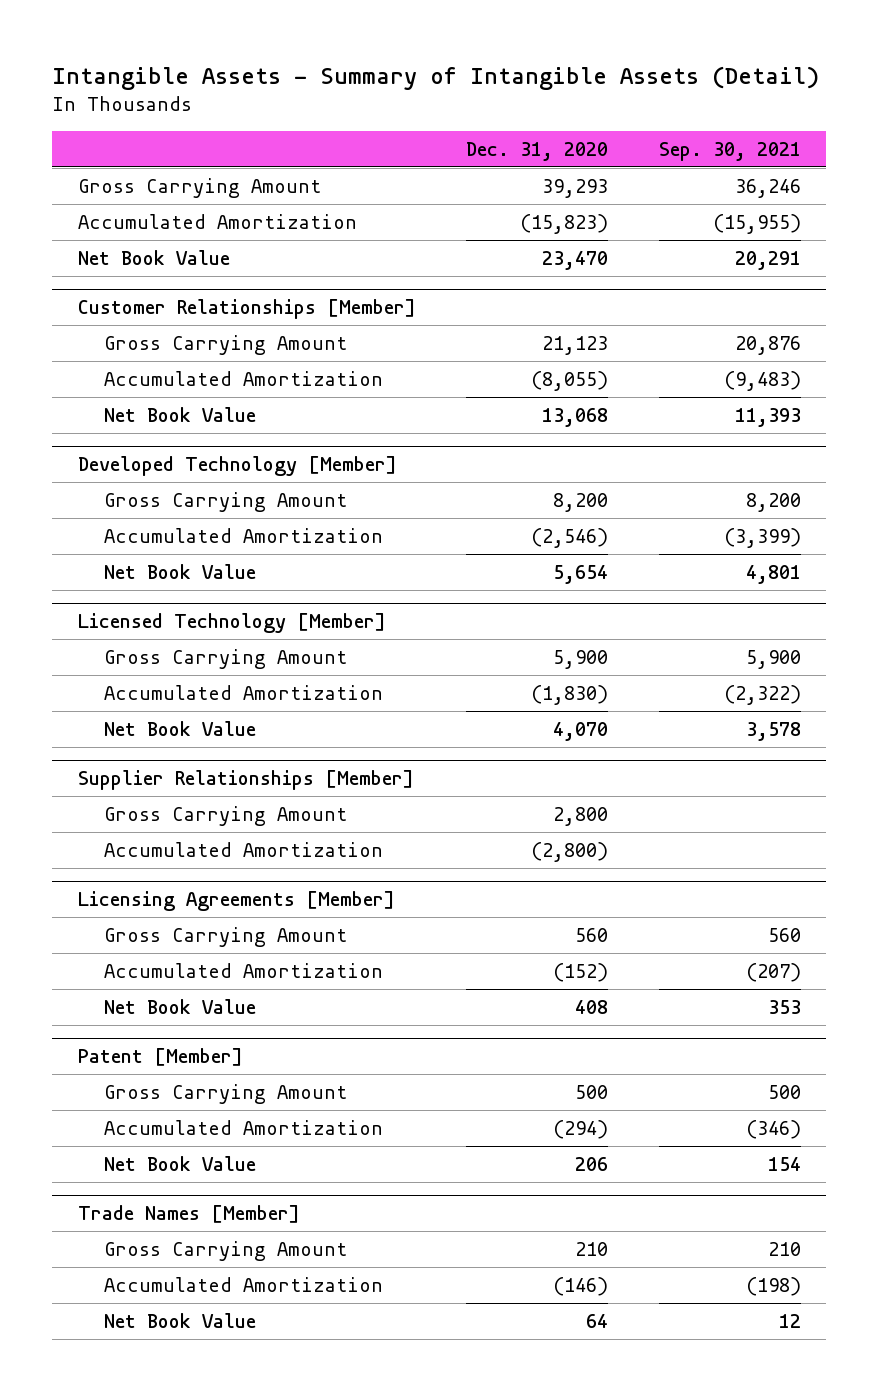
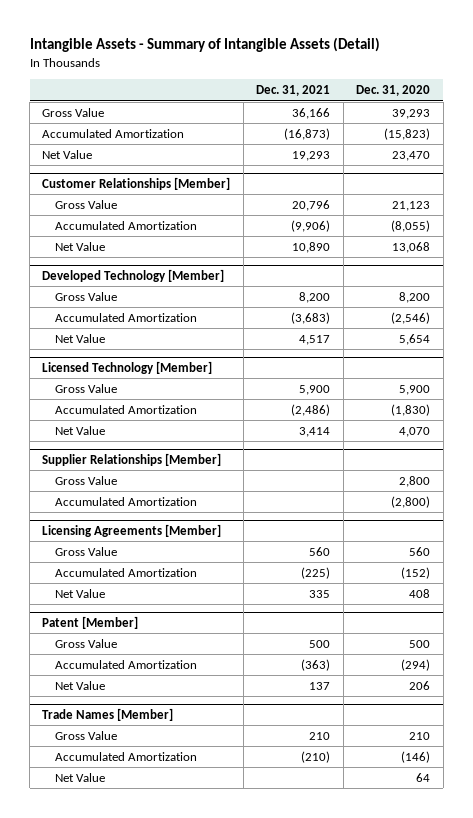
[658,142,801,162] Sep. 30, 2021 -> none
none -> [256,85,331,97] Dec. 31, 2021
[77,177,321,198] Gross Carrying Amount -> [42,107,105,117] Gross Value
[77,249,230,265] Net Book Value -> [42,149,93,159] Net Value
[104,334,348,355] Gross Carrying Amount -> [55,199,118,209] Gross Value
[104,406,257,422] Net Book Value -> [55,241,106,251] Net Value
[104,491,348,512] Gross Carrying Amount -> [55,291,118,301] Gross Value
[104,563,257,579] Net Book Value -> [55,333,106,343] Net Value
[104,648,348,669] Gross Carrying Amount -> [55,383,118,393] Gross Value
[104,720,257,736] Net Book Value -> [55,425,106,435] Net Value
[104,805,348,826] Gross Carrying Amount -> [55,475,118,485] Gross Value
[104,926,348,947] Gross Carrying Amount -> [55,546,118,556] Gross Value
[104,998,257,1014] Net Book Value -> [55,588,106,598] Net Value
[104,1083,348,1104] Gross Carrying Amount -> [55,638,118,648] Gross Value
[104,1155,257,1171] Net Book Value -> [55,680,106,690] Net Value
[104,1240,348,1261] Gross Carrying Amount -> [55,730,118,740] Gross Value
[104,1312,257,1328] Net Book Value -> [55,772,106,782] Net Value

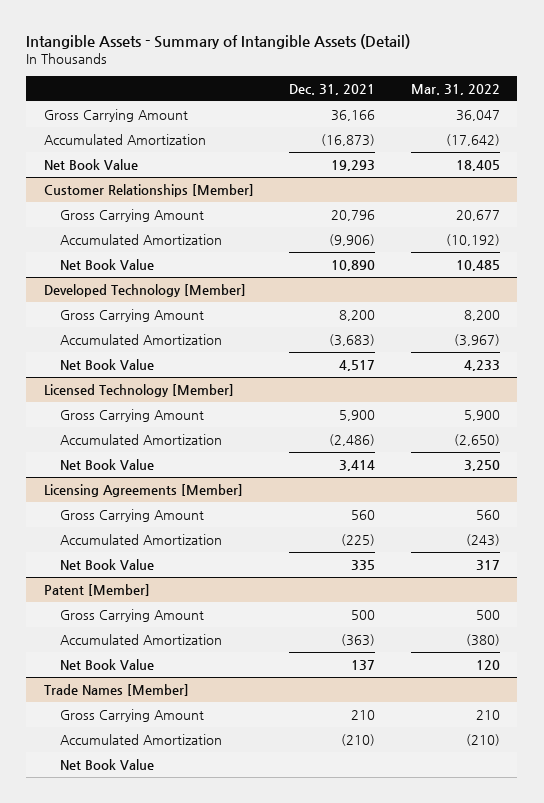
[356,85,431,97] Dec. 31, 2020 -> none
none -> [410,83,500,95] Mar. 31, 2022
[42,107,105,117] Gross Value -> [44,108,189,122] Gross Carrying Amount
[42,149,93,159] Net Value -> [44,158,139,170] Net Book Value
[55,199,118,209] Gross Value -> [60,208,205,222] Gross Carrying Amount
[55,241,106,251] Net Value -> [60,258,155,270] Net Book Value
[55,291,118,301] Gross Value -> [60,308,205,322] Gross Carrying Amount
[55,333,106,343] Net Value -> [60,358,155,370] Net Book Value
[55,383,118,393] Gross Value -> [60,408,205,422] Gross Carrying Amount
[42,452,222,466] Supplier Relationships [Member] -> none
[55,475,118,485] Gross Value -> none
[55,496,198,506] Accumulated Amortization -> none
[55,425,106,435] Net Value -> [60,458,155,470] Net Book Value
[55,546,118,556] Gross Value -> [60,508,205,522] Gross Carrying Amount
[55,588,106,598] Net Value -> [60,558,155,570] Net Book Value
[55,638,118,648] Gross Value -> [60,608,205,622] Gross Carrying Amount
[55,680,106,690] Net Value -> [60,658,155,670] Net Book Value
[55,730,118,740] Gross Value -> [60,708,205,722] Gross Carrying Amount
[55,772,106,782] Net Value -> [60,758,155,770] Net Book Value

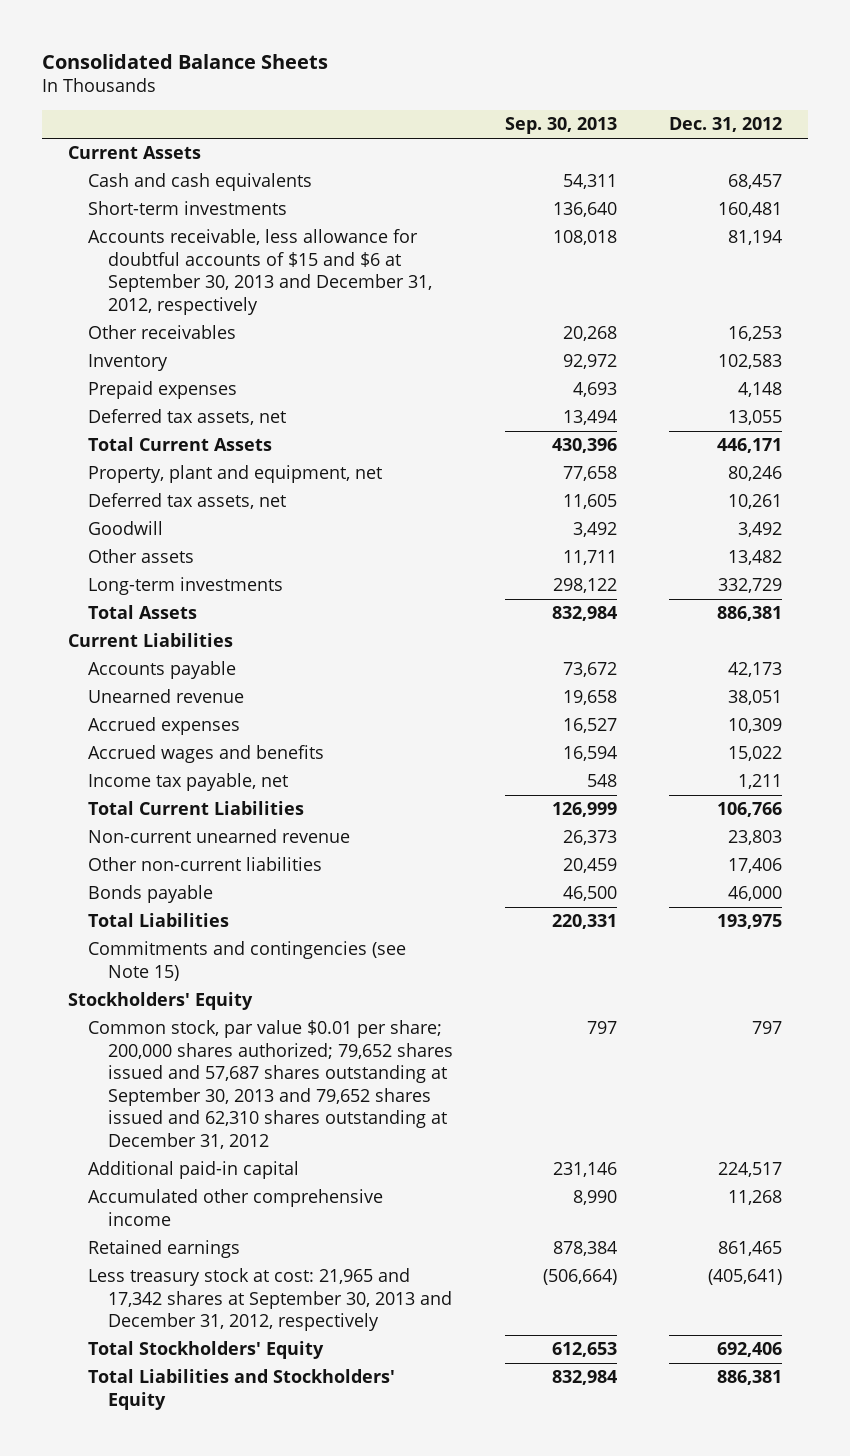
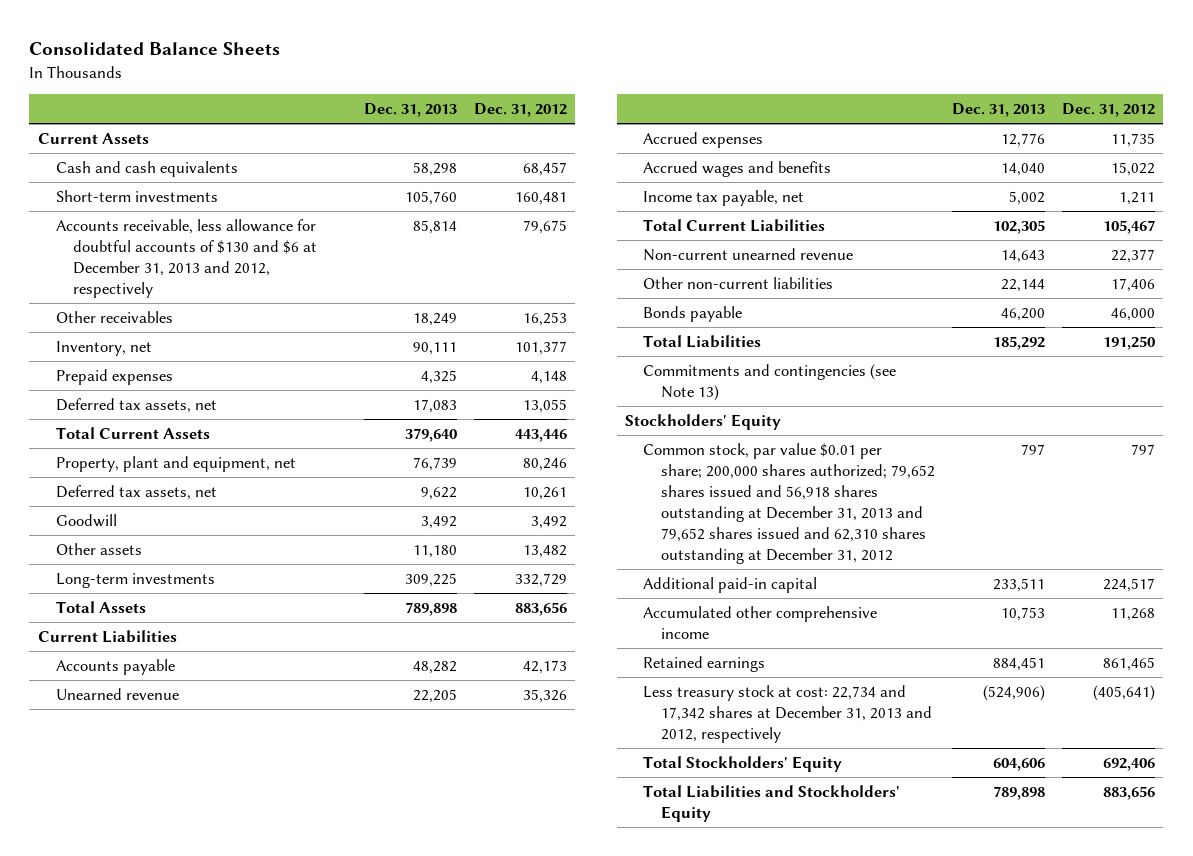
[505,117,618,135] Sep. 30, 2013 -> none
none -> [364,103,458,118] Dec. 31, 2013
[88,229,433,315] Accounts receivable, less allowance for doubtful accounts of $15 and $6 at September 30, 2013 and December 31, 2012, respectively -> [55,218,318,298] Accounts receivable, less allowance for doubtful accounts of $130 and $6 at December 31, 2013 and 2012, respectively
[727,230,782,246] 81,194 -> [523,219,568,234] 79,675
[88,354,169,372] Inventory -> [55,340,152,356] Inventory, net
[717,354,782,370] 102,583 -> [515,340,568,355] 101,377
[716,438,782,454] 446,171 -> [515,428,568,442] 443,446
[716,606,782,622] 886,381 -> [515,601,568,616] 883,656
[727,690,782,706] 38,051 -> [523,688,568,703] 35,326
[727,718,782,734] 10,309 -> [1110,132,1155,147] 11,735
[716,802,782,818] 106,766 -> [1102,219,1155,234] 105,467
[727,830,782,846] 23,803 -> [1110,248,1155,263] 22,377
[716,914,782,930] 193,975 -> [1102,335,1155,350] 191,250
[88,941,407,981] Commitments and contingencies (see Note 15) -> [643,363,897,401] Commitments and contingencies (see Note 13)
[88,1020,454,1149] Common stock, par value $0.01 per share; 200,000 shares authorized; 79,652 shares issued and 57,687 shares outstanding at September 30, 2013 and 79,652 shares issued and 62,310 shares outstanding at December 31, 2012 -> [643,442,936,564] Common stock, par value $0.01 per share; 200,000 shares authorized; 79,652 shares issued and 56,918 shares outstanding at December 31, 2013 and 79,652 shares issued and 62,310 shares outstanding at December 31, 2012
[88,1268,453,1332] Less treasury stock at cost: 21,965 and 17,342 shares at September 30, 2013 and December 31, 2012, respectively -> [643,684,933,743] Less treasury stock at cost: 22,734 and 17,342 shares at December 31, 2013 and 2012, respectively
[716,1370,782,1386] 886,381 -> [1102,785,1155,800] 883,656

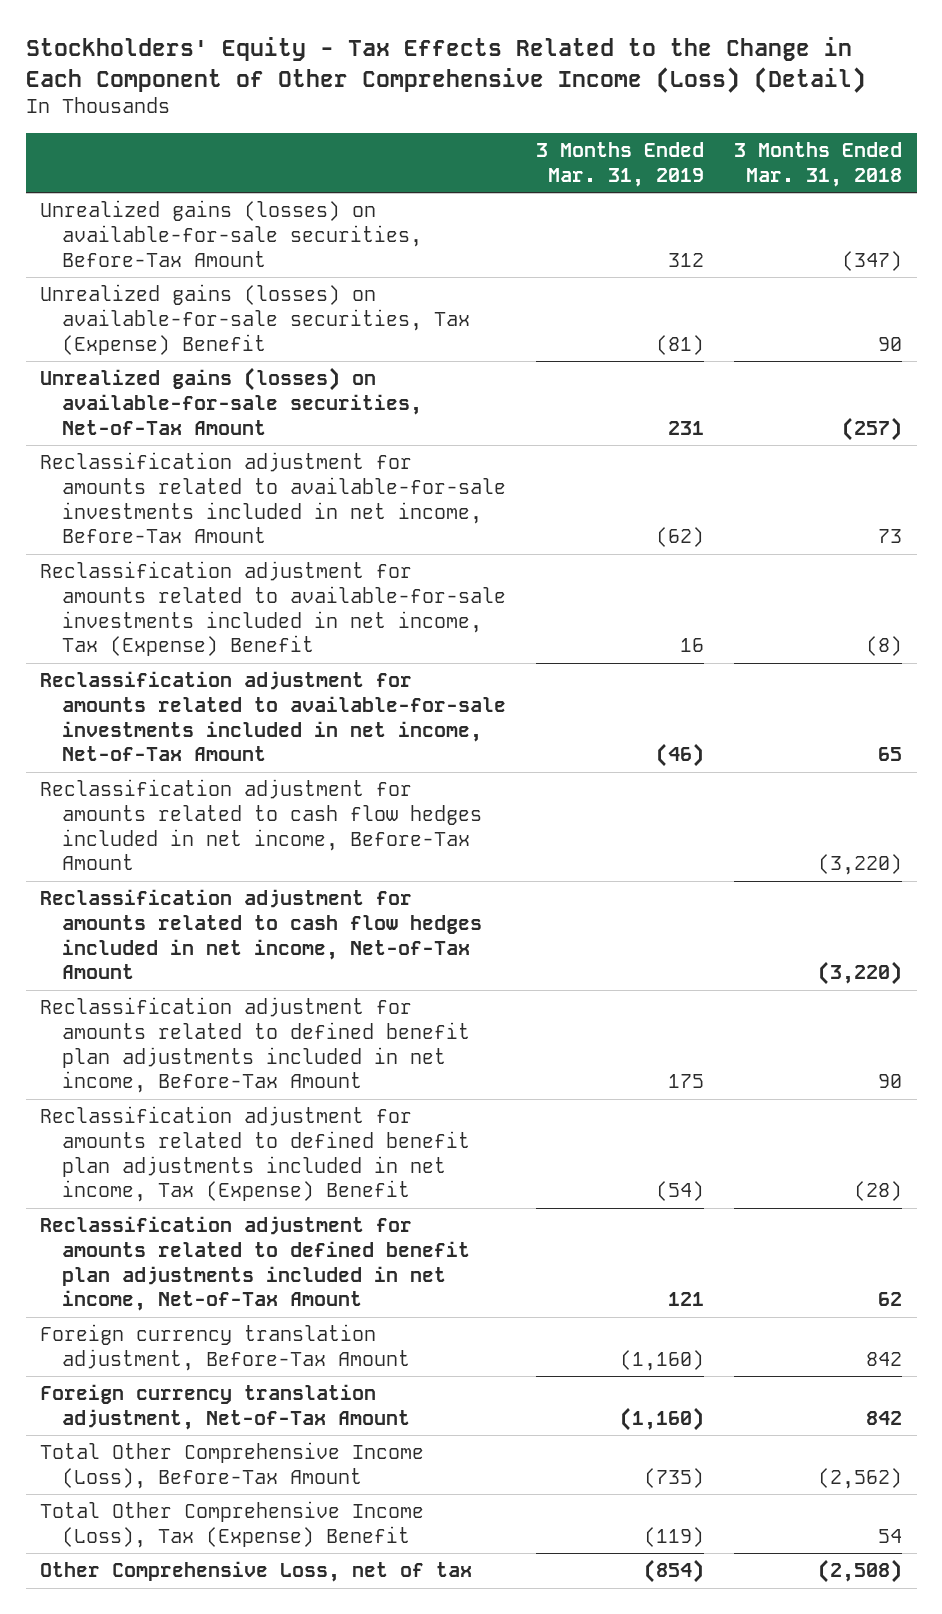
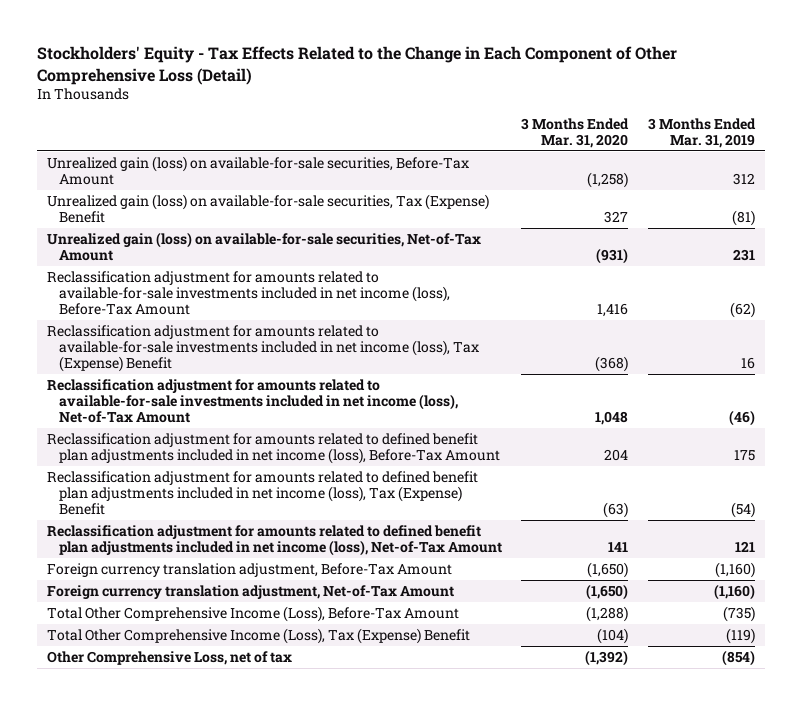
[25,37,866,93] Stockholders' Equity - Tax Effects Related to the Change in Each Component of Other Comprehensive Income (Loss) (Detail) -> [37,45,678,85] Stockholders' Equity - Tax Effects Related to the Change in Each Component of Other Comprehensive Loss (Detail)
[733,142,902,187] 3 Months Ended Mar. 31, 2018 -> none
none -> [521,118,630,149] 3 Months Ended Mar. 31, 2020
[40,779,483,871] Reclassification adjustment for amounts related to cash flow hedges included in net income, Before-Tax Amount -> none
[40,889,483,980] Reclassification adjustment for amounts related to cash flow hedges included in net income, Net-of-Tax Amount -> none
[40,200,423,267] Unrealized gains (losses) on available-for-sale securities, Before-Tax Amount -> [47,155,470,185] Unrealized gain (loss) on available-for-sale securities, Before-Tax Amount
[40,284,471,355] Unrealized gains (losses) on available-for-sale securities, Tax (Expense) Benefit -> [47,193,490,223] Unrealized gain (loss) on available-for-sale securities, Tax (Expense) Benefit
[40,367,423,435] Unrealized gains (losses) on available-for-sale securities, Net-of-Tax Amount -> [47,231,482,261] Unrealized gain (loss) on available-for-sale securities, Net-of-Tax Amount
[40,452,507,544] Reclassification adjustment for amounts related to available-for-sale investments included in net income, Before-Tax Amount -> [47,270,450,316] Reclassification adjustment for amounts related to available-for-sale investments included in net income (loss), Before-Tax Amount
[40,561,507,657] Reclassification adjustment for amounts related to available-for-sale investments included in net income, Tax (Expense) Benefit -> [47,324,479,373] Reclassification adjustment for amounts related to available-for-sale investments included in net income (loss), Tax (Expense) Benefit
[40,671,507,762] Reclassification adjustment for amounts related to available-for-sale investments included in net income, Net-of-Tax Amount -> [47,378,458,424] Reclassification adjustment for amounts related to available-for-sale investments included in net income (loss), Net-of-Tax Amount
[40,997,471,1094] Reclassification adjustment for amounts related to defined benefit plan adjustments included in net income, Before-Tax Amount -> [47,432,500,464] Reclassification adjustment for amounts related to defined benefit plan adjustments included in net income (loss), Before-Tax Amount
[40,1106,471,1203] Reclassification adjustment for amounts related to defined benefit plan adjustments included in net income, Tax (Expense) Benefit -> [47,470,479,516] Reclassification adjustment for amounts related to defined benefit plan adjustments included in net income (loss), Tax (Expense) Benefit
[40,1216,471,1312] Reclassification adjustment for amounts related to defined benefit plan adjustments included in net income, Net-of-Tax Amount -> [47,524,502,556] Reclassification adjustment for amounts related to defined benefit plan adjustments included in net income (loss), Net-of-Tax Amount

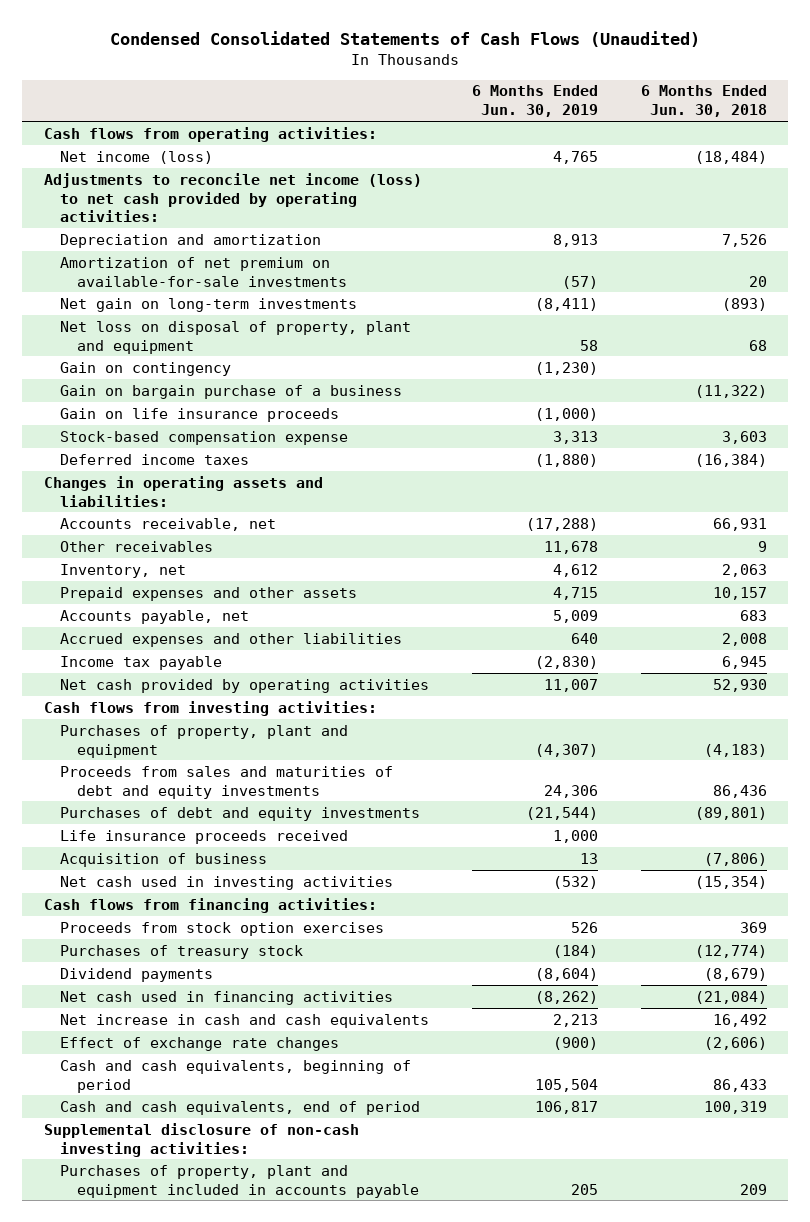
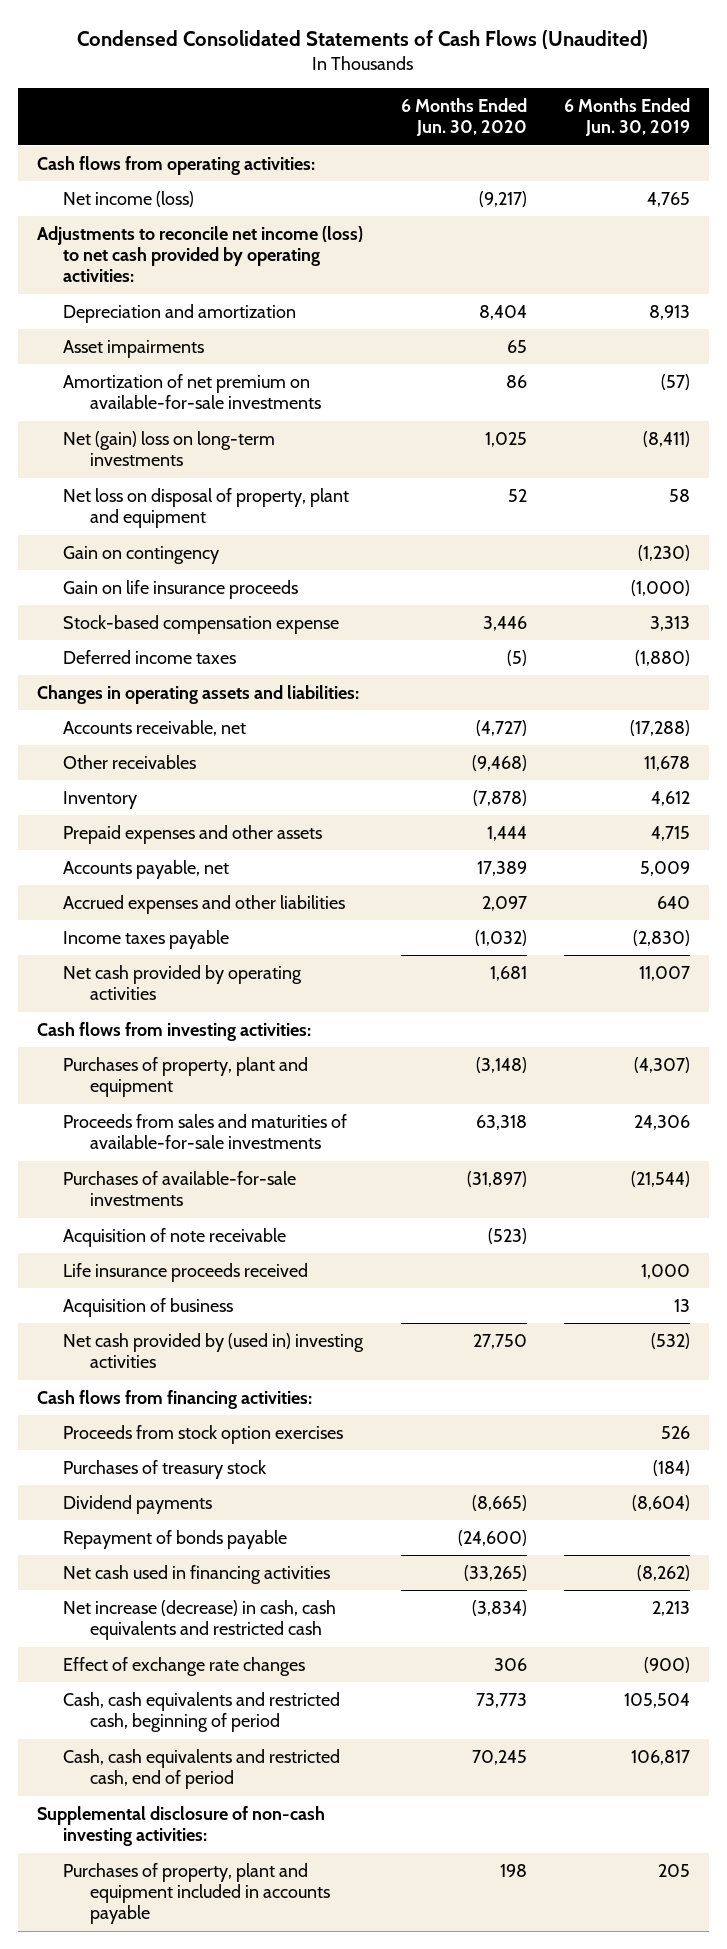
[640,85,767,118] 6 Months Ended Jun. 30, 2018 -> none
none -> [400,98,527,137] 6 Months Ended Jun. 30, 2020
none -> [63,339,205,358] Asset impairments
[60,297,358,312] Net gain on long-term investments -> [63,430,276,467] Net (gain) loss on long-term investments
[60,384,403,399] Gain on bargain purchase of a business -> none
[60,563,187,578] Inventory, net -> [63,790,138,809] Inventory
[60,655,223,670] Income tax payable -> [63,929,230,949] Income taxes payable
[60,765,394,799] Proceeds from sales and maturities of debt and equity investments -> [63,1113,348,1150] Proceeds from sales and maturities of available-for-sale investments
[60,806,421,821] Purchases of debt and equity investments -> [63,1170,297,1207] Purchases of available-for-sale investments
none -> [63,1227,287,1247] Acquisition of note receivable
[60,875,394,890] Net cash used in investing activities -> [63,1332,365,1369] Net cash provided by (used in) investing activities
none -> [63,1529,288,1549] Repayment of bonds payable
[60,1013,430,1028] Net increase in cash and cash equivalents -> [63,1599,337,1641] Net increase (decrease) in cash, cash equivalents and restricted cash
[60,1059,412,1093] Cash and cash equivalents, beginning of period -> [63,1691,341,1733] Cash, cash equivalents and restricted cash, beginning of period
[60,1100,421,1115] Cash and cash equivalents, end of period -> [63,1748,341,1790] Cash, cash equivalents and restricted cash, end of period

